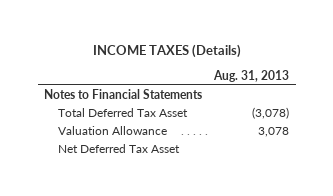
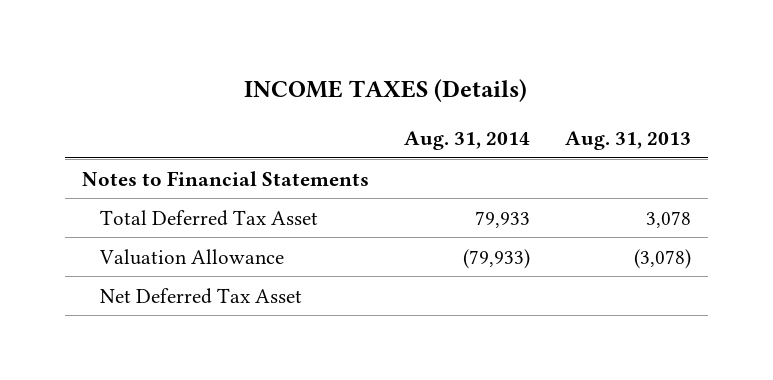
none -> [403,131,530,151] Aug. 31, 2014
[252,107,290,120] (3,078) -> [645,210,691,228] 3,078
[258,127,290,138] 3,078 -> [633,248,691,269] (3,078)

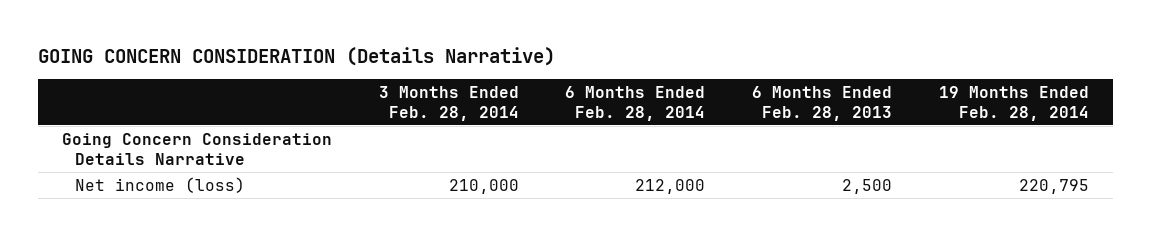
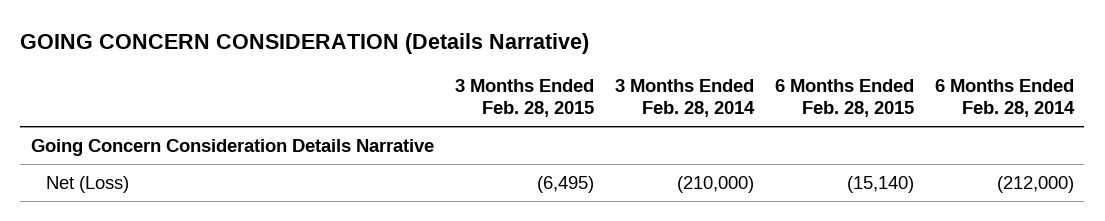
[752,85,893,121] 6 Months Ended Feb. 28, 2013 -> none
[939,85,1090,121] 19 Months Ended Feb. 28, 2014 -> none
none -> [454,79,594,118] 3 Months Ended Feb. 28, 2015
none -> [774,79,914,118] 6 Months Ended Feb. 28, 2015
[75,176,246,193] Net income (loss) -> [45,175,129,193] Net (Loss)
[448,178,519,194] 210,000 -> [676,175,754,193] (210,000)
[635,178,706,194] 212,000 -> [996,175,1074,193] (212,000)

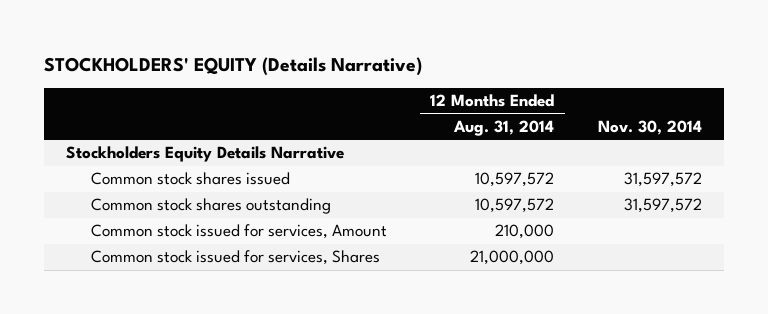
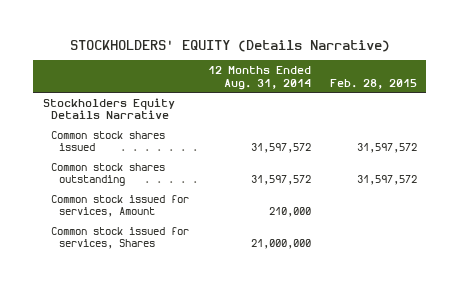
[597,119,702,135] Nov. 30, 2014 -> none
none -> [329,78,417,89] Feb. 28, 2015
[475,172,555,188] 10,597,572 -> [250,143,311,154] 31,597,572
[475,198,555,214] 10,597,572 -> [250,175,311,186] 31,597,572

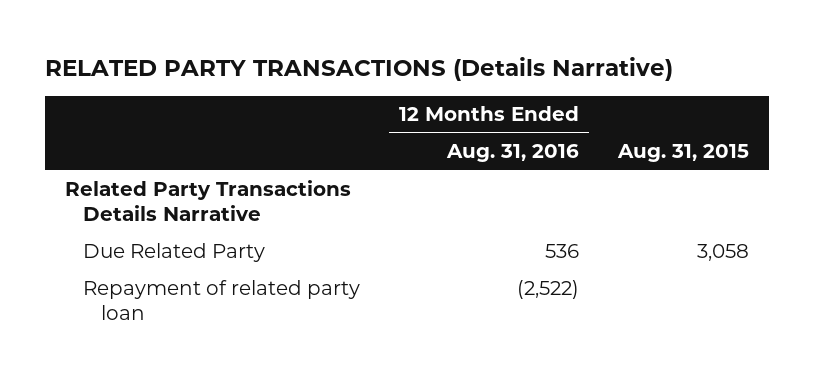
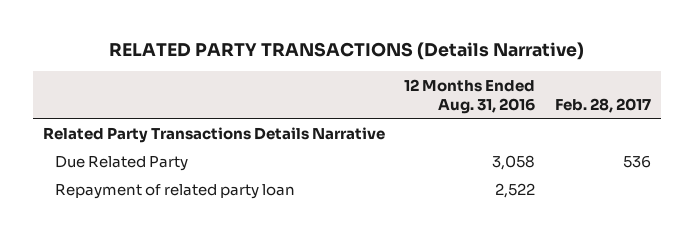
[617,144,750,163] Aug. 31, 2015 -> none
none -> [555,97,652,113] Feb. 28, 2017
[545,244,580,259] 536 -> [492,154,536,170] 3,058
[517,280,580,300] (2,522) -> [495,182,536,198] 2,522

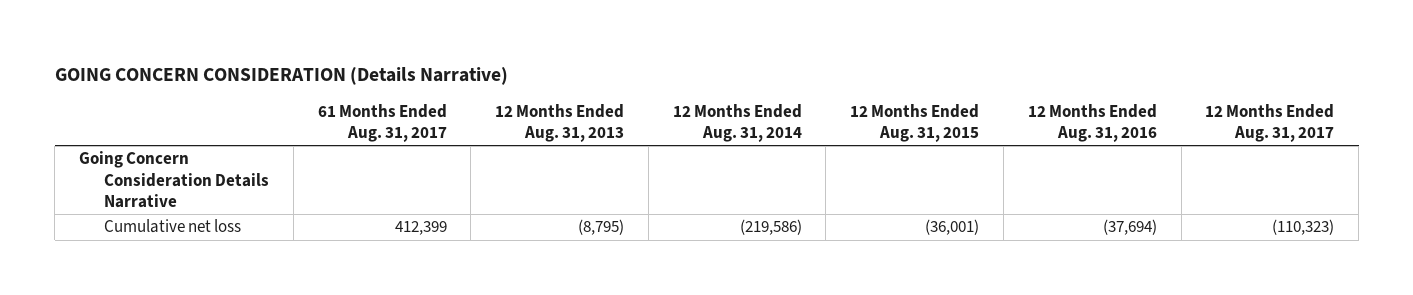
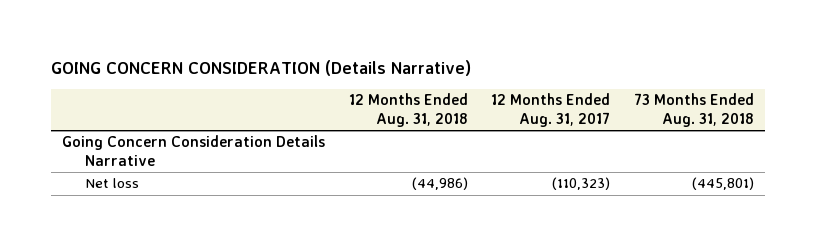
[317,104,447,143] 61 Months Ended Aug. 31, 2017 -> none
[495,104,625,143] 12 Months Ended Aug. 31, 2013 -> none
[672,104,802,143] 12 Months Ended Aug. 31, 2014 -> none
[850,104,980,143] 12 Months Ended Aug. 31, 2015 -> none
[1027,104,1157,143] 12 Months Ended Aug. 31, 2016 -> none
none -> [348,93,468,128] 12 Months Ended Aug. 31, 2018
none -> [633,93,754,128] 73 Months Ended Aug. 31, 2018
[104,219,242,234] Cumulative net loss -> [85,178,140,189] Net loss

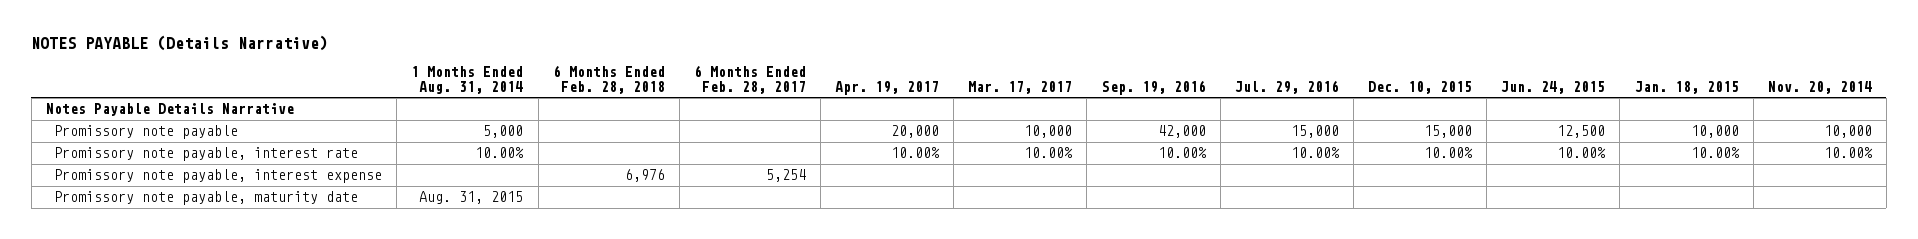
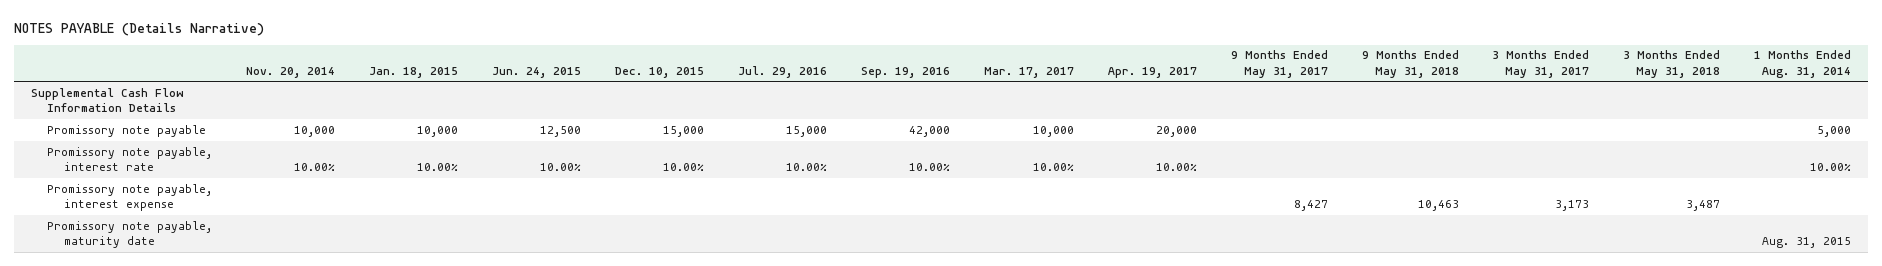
[552,64,665,94] 6 Months Ended Feb. 28, 2018 -> none
[693,64,806,94] 6 Months Ended Feb. 28, 2017 -> none
none -> [1230,50,1328,78] 9 Months Ended May 31, 2017
none -> [1361,50,1459,78] 9 Months Ended May 31, 2018
none -> [1492,50,1590,78] 3 Months Ended May 31, 2017
none -> [1623,50,1721,78] 3 Months Ended May 31, 2018
[45,103,294,117] Notes Payable Details Narrative -> [31,87,185,112] Supplemental Cash Flow Information Details

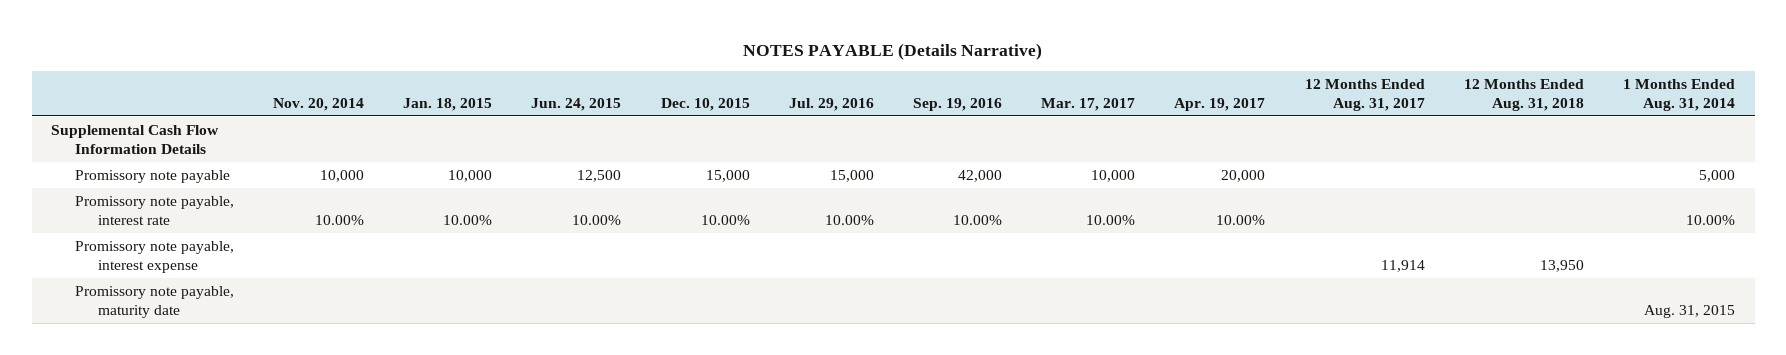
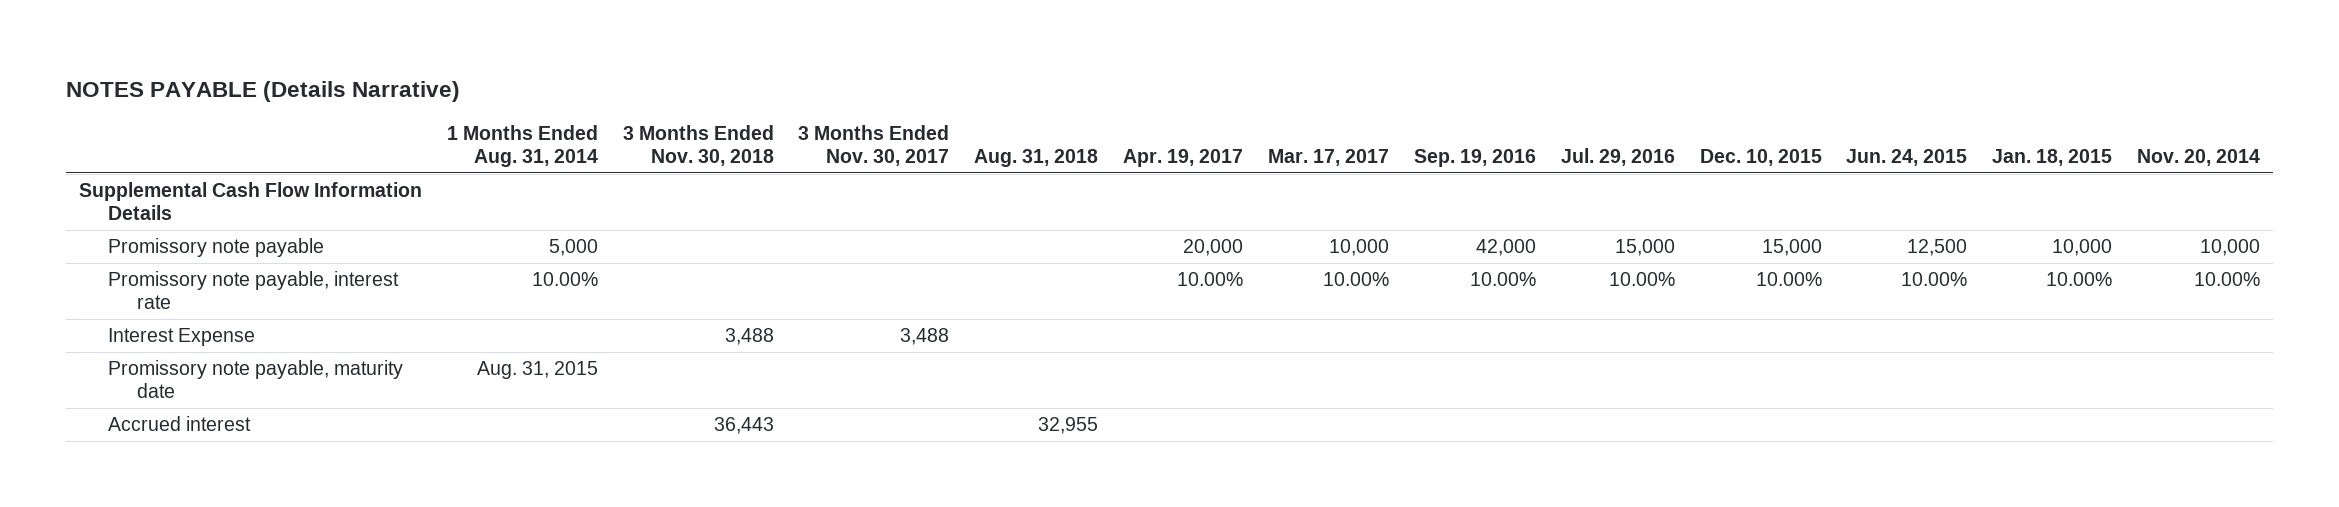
[1304,78,1425,111] 12 Months Ended Aug. 31, 2017 -> none
[1463,78,1584,111] 12 Months Ended Aug. 31, 2018 -> none
none -> [622,124,774,166] 3 Months Ended Nov. 30, 2018
none -> [798,124,950,166] 3 Months Ended Nov. 30, 2017
none -> [974,148,1099,167] Aug. 31, 2018
[74,240,234,273] Promissory note payable, interest expense -> [108,328,256,347] Interest Expense
none -> [108,416,252,432] Accrued interest

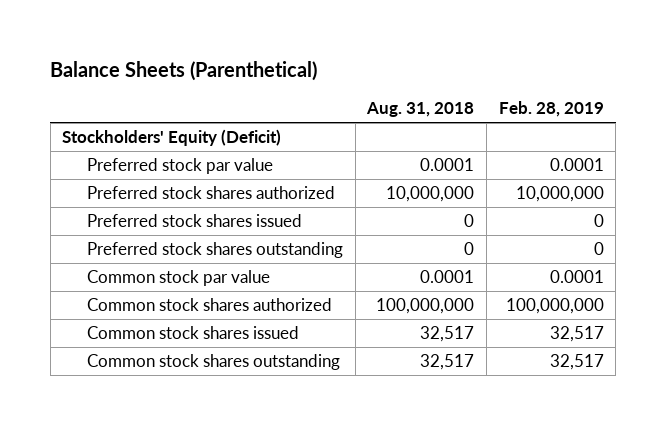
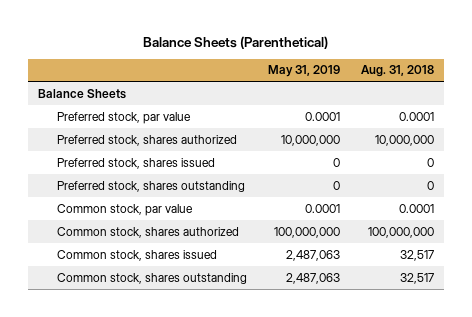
[498,101,604,118] Feb. 28, 2019 -> none
none -> [268,65,341,78] May 31, 2019
[62,129,282,147] Stockholders' Equity (Deficit) -> none
none -> [38,88,127,99] Balance Sheets
[86,158,273,175] Preferred stock par value -> [57,111,192,124] Preferred stock, par value
[86,186,335,200] Preferred stock shares authorized -> [57,134,238,146] Preferred stock, shares authorized
[86,214,302,228] Preferred stock shares issued -> [57,157,216,169] Preferred stock, shares issued
[86,242,343,259] Preferred stock shares outstanding -> [57,180,246,192] Preferred stock, shares outstanding
[86,270,270,287] Common stock par value -> [57,203,194,216] Common stock, par value
[86,298,332,312] Common stock shares authorized -> [57,226,240,238] Common stock, shares authorized
[86,326,299,340] Common stock shares issued -> [57,249,218,261] Common stock, shares issued
[86,354,340,371] Common stock shares outstanding -> [57,272,248,284] Common stock, shares outstanding

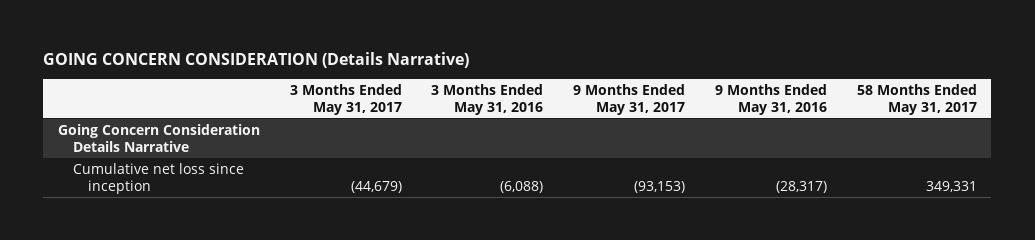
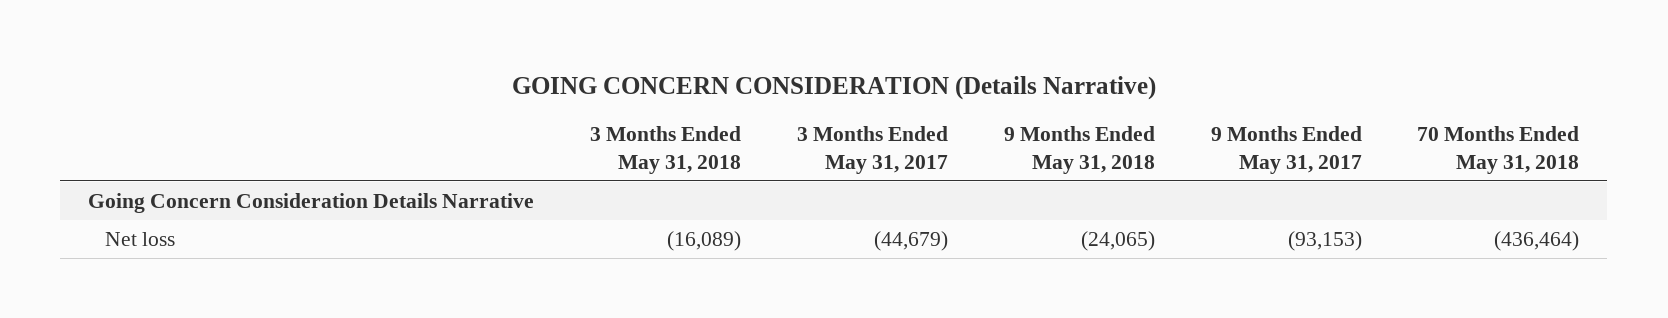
[431,83,544,115] 3 Months Ended May 31, 2016 -> none
[714,83,827,115] 9 Months Ended May 31, 2016 -> none
[856,83,977,115] 58 Months Ended May 31, 2017 -> none
none -> [590,126,742,174] 3 Months Ended May 31, 2018
none -> [1003,126,1155,174] 9 Months Ended May 31, 2018
none -> [1417,126,1580,174] 70 Months Ended May 31, 2018
[73,162,245,194] Cumulative net loss since inception -> [104,231,175,246] Net loss

